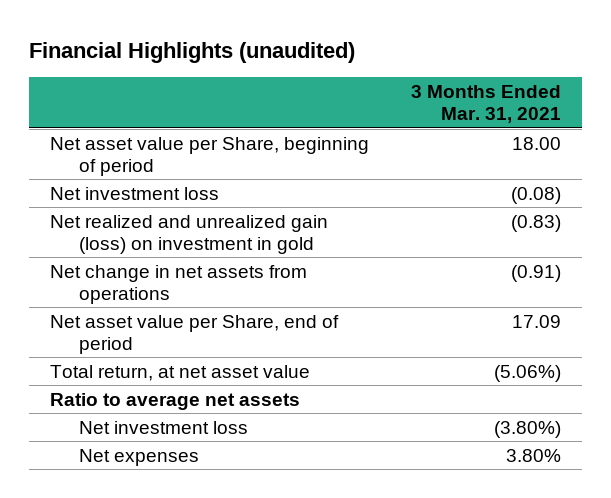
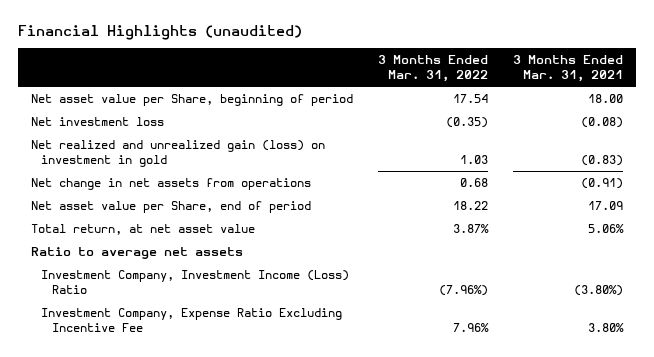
none -> [378,55,489,83] 3 Months Ended Mar. 31, 2022
[493,364,561,382] (5.06%) -> [588,223,625,233] 5.06%
[78,420,248,434] Net investment loss -> [41,269,350,295] Investment Company, Investment Income (Loss) Ratio
[78,448,199,466] Net expenses -> [41,307,343,333] Investment Company, Expense Ratio Excluding Incentive Fee

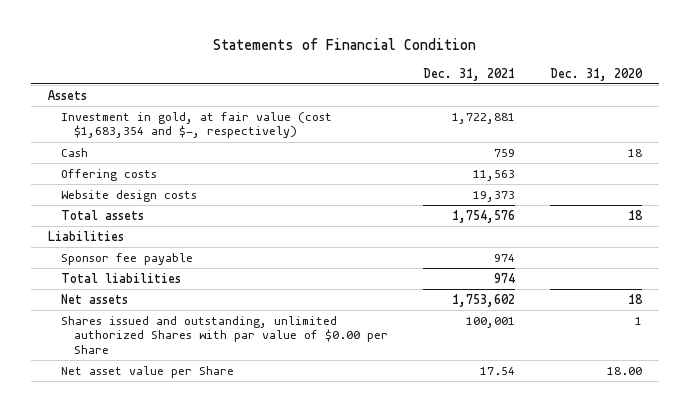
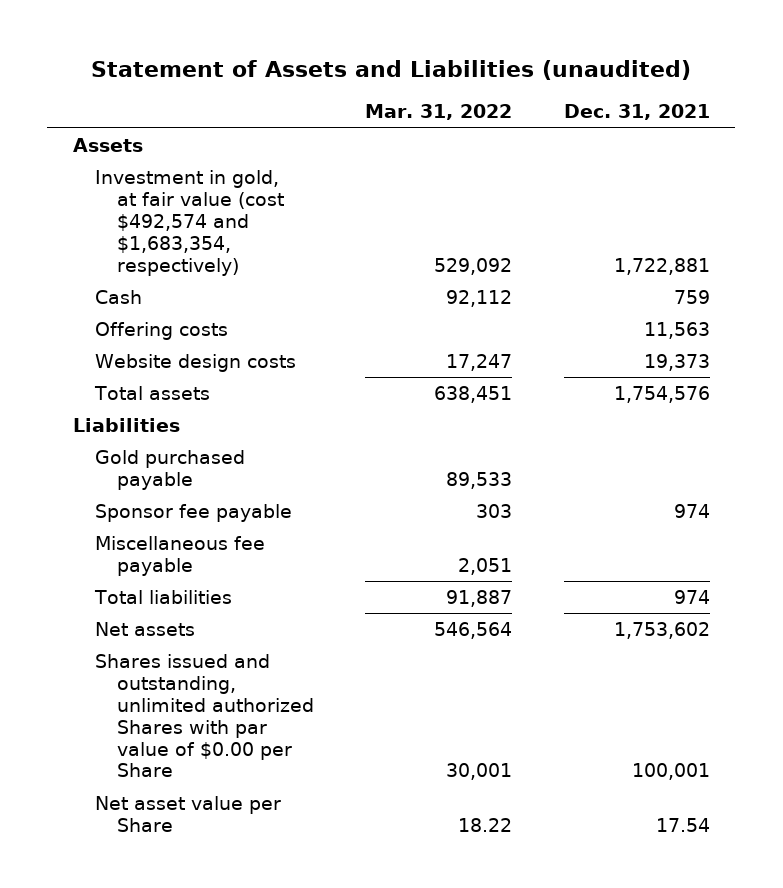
[213,38,477,51] Statements of Financial Condition -> [91,59,692,80] Statement of Assets and Liabilities (unaudited)
[550,67,644,81] Dec. 31, 2020 -> none
none -> [365,104,513,121] Mar. 31, 2022
[61,111,333,139] Investment in gold, at fair value (cost $1,683,354 and $-, respectively) -> [95,170,284,276] Investment in gold, at fair value (cost $492,574 and $1,683,354, respectively)
none -> [95,450,246,490] Gold purchased payable
none -> [95,536,266,576] Miscellaneous fee payable

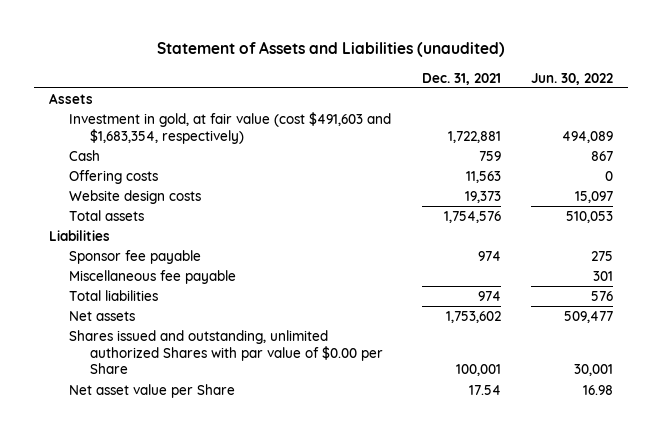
[365,104,513,121] Mar. 31, 2022 -> none
none -> [530,72,613,85] Jun. 30, 2022
[95,170,284,276] Investment in gold, at fair value (cost $492,574 and $1,683,354, respectively) -> [69,111,392,144] Investment in gold, at fair value (cost $491,603 and $1,683,354, respectively)
[95,450,246,490] Gold purchased payable -> none

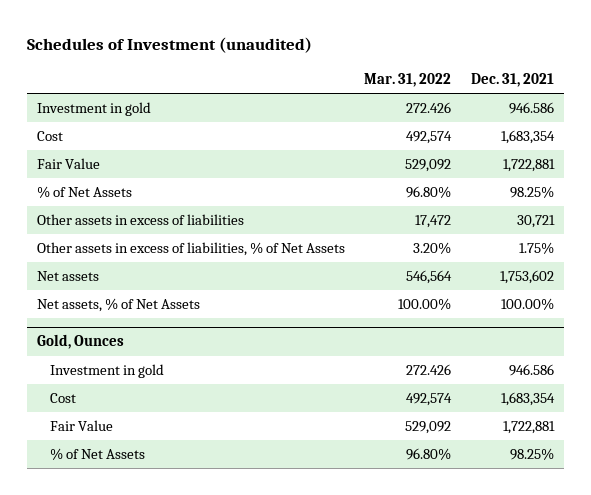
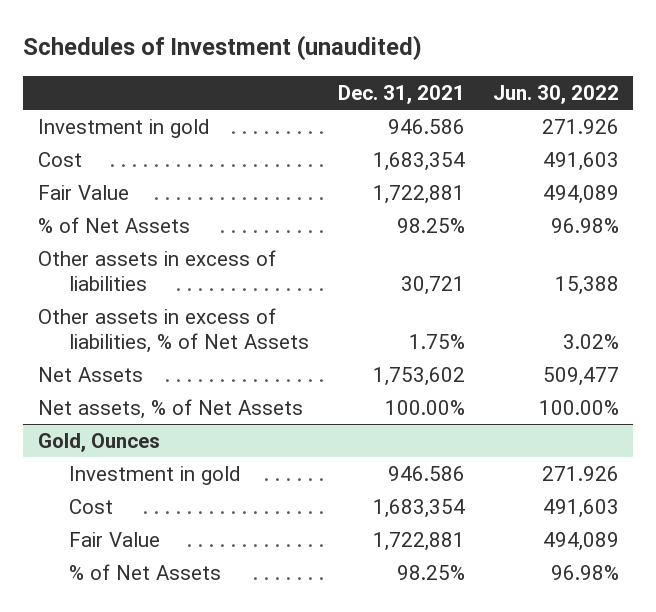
[364,73,452,88] Mar. 31, 2022 -> none
none -> [492,84,619,104] Jun. 30, 2022
[36,271,99,282] Net assets -> [37,366,143,382] Net Assets

